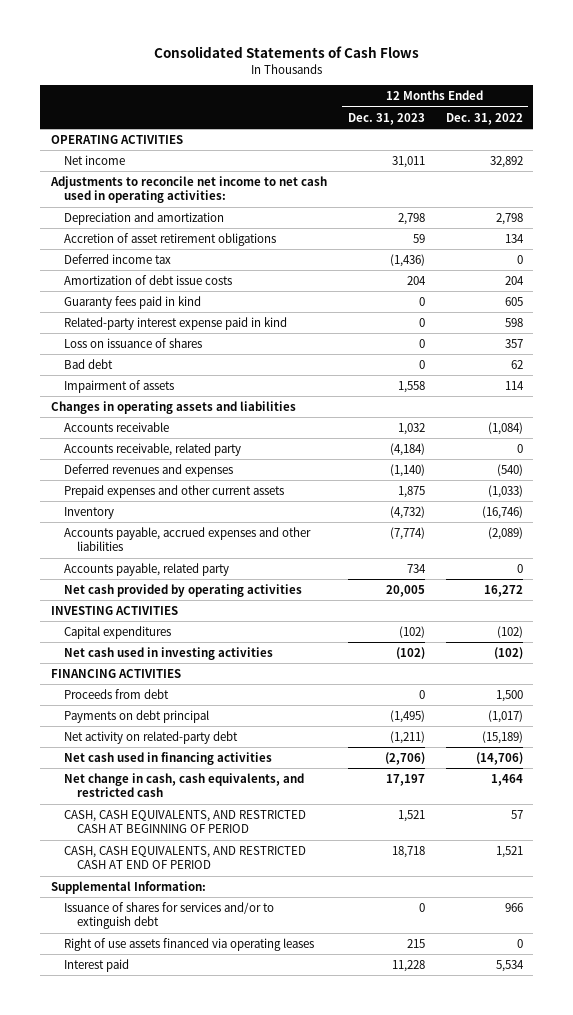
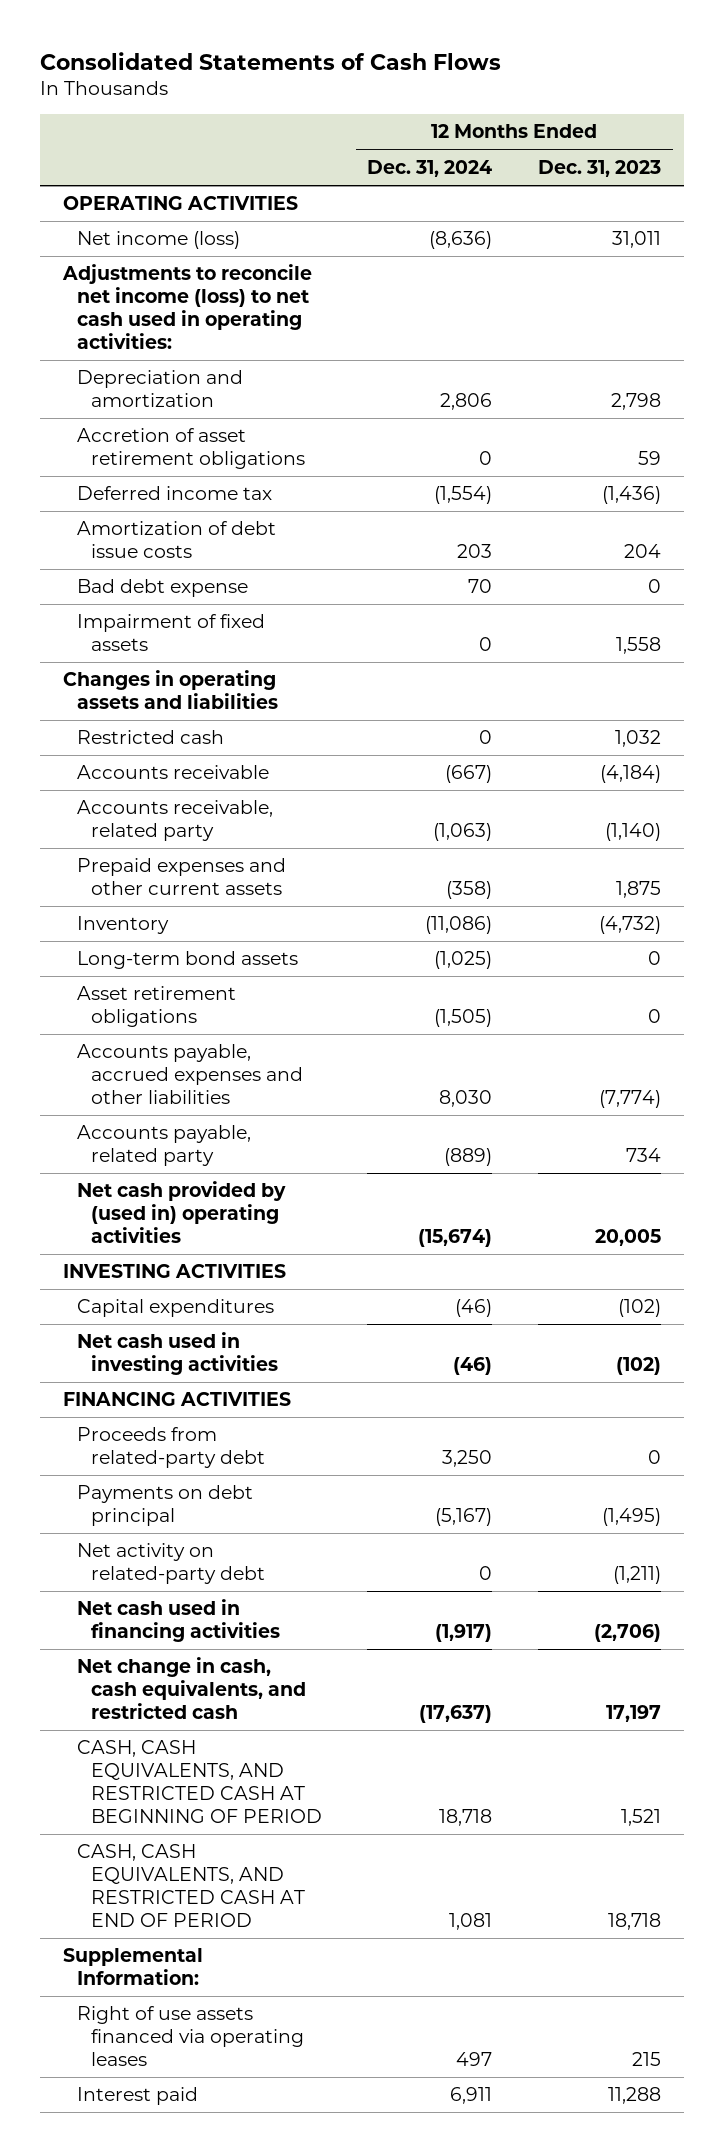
[445,112,523,125] Dec. 31, 2022 -> none
none -> [367,159,493,177] Dec. 31, 2024
[63,154,125,165] Net income -> [76,231,240,250] Net income (loss)
[49,175,327,204] Adjustments to reconcile net income to net cash used in operating activities: -> [62,264,313,350] Adjustments to reconcile net income (loss) to net cash used in operating activities:
[63,295,201,309] Guaranty fees paid in kind -> none
[63,316,287,330] Related-party interest expense paid in kind -> none
[63,337,202,348] Loss on issuance of shares -> none
[63,358,113,369] Bad debt -> [76,579,248,598] Bad debt expense
[63,379,174,393] Impairment of assets -> [76,614,265,652] Impairment of fixed assets
[63,463,233,477] Deferred revenues and expenses -> none
none -> [76,730,224,745] Restricted cash
[397,422,425,435] 1,032 -> [600,765,662,784] (4,184)
[389,442,425,456] (4,184) -> [605,823,662,842] (1,140)
none -> [76,951,298,970] Long-term bond assets
none -> [76,986,236,1028] Asset retirement obligations
[63,583,302,597] Net cash provided by operating activities -> [76,1181,286,1244] Net cash provided by (used in) operating activities
[63,688,169,699] Proceeds from debt -> [76,1427,265,1469] Proceeds from related-party debt
[63,901,274,930] Issuance of shares for services and/or to extinguish debt -> none
[391,959,425,972] 11,228 -> [608,2087,662,2105] 11,288

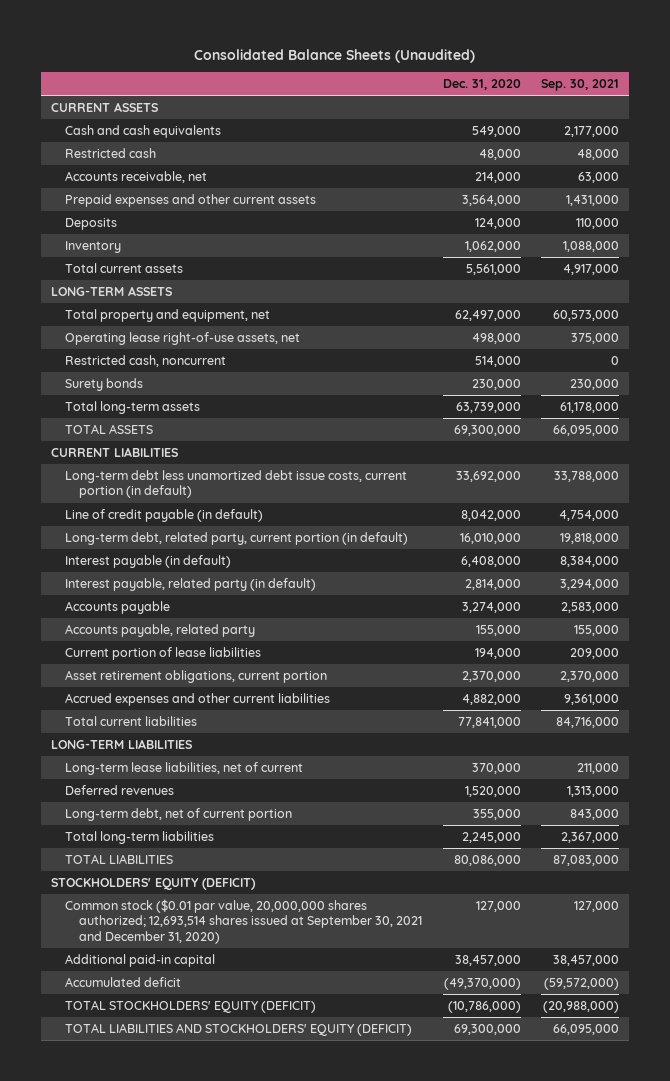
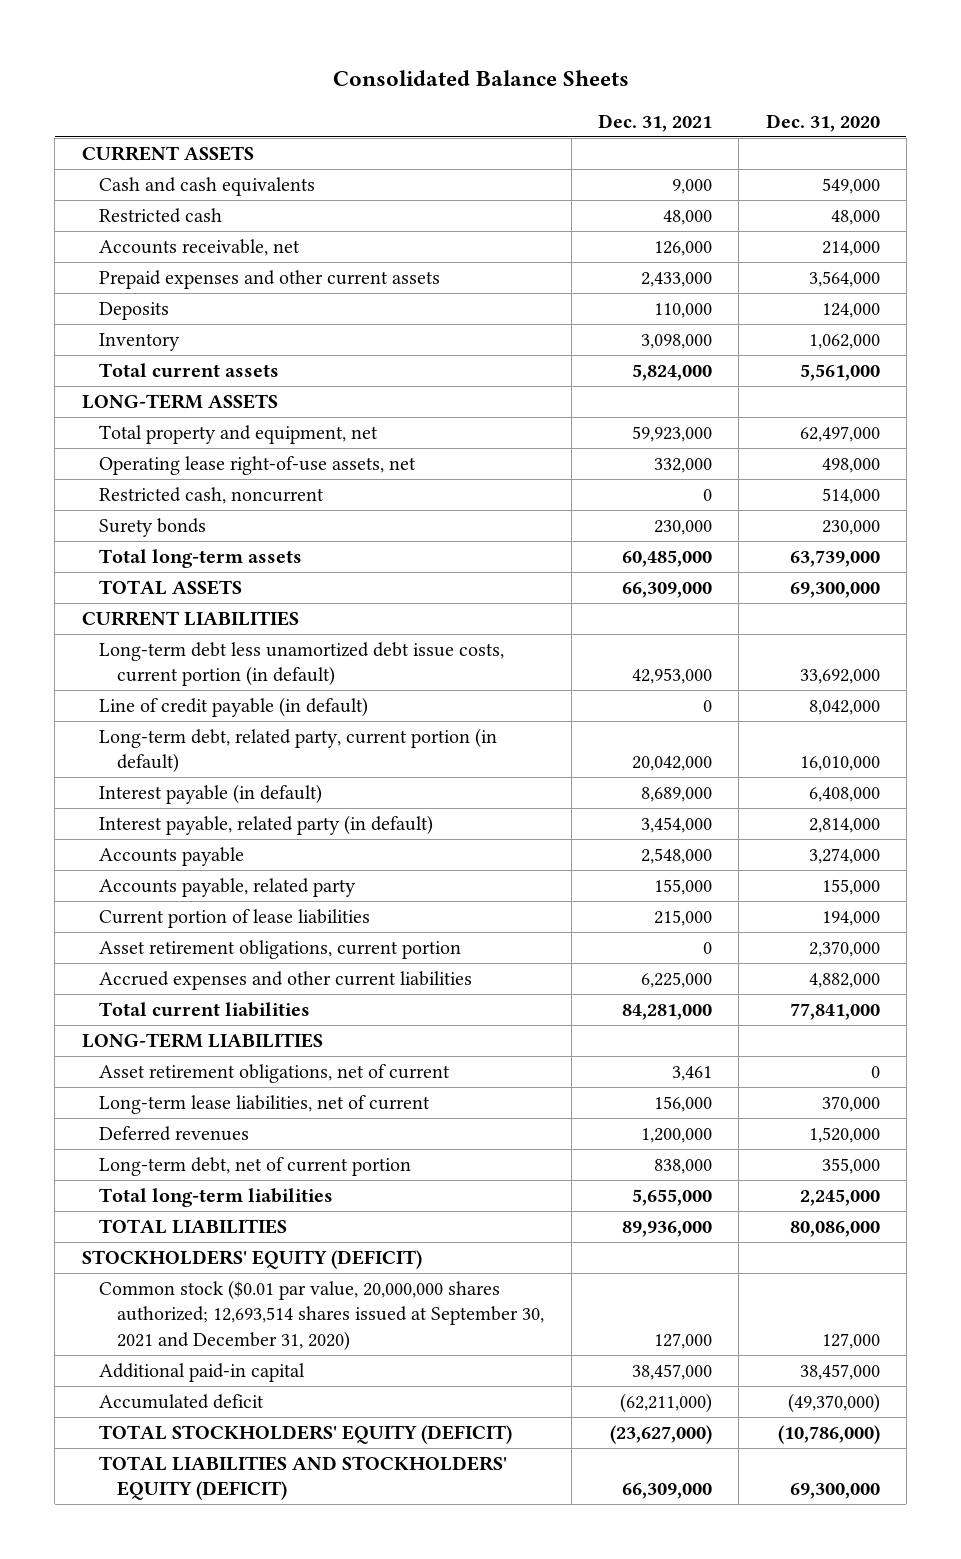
[193,49,475,64] Consolidated Balance Sheets (Unaudited) -> [332,69,629,86] Consolidated Balance Sheets
[540,79,619,92] Sep. 30, 2021 -> none
none -> [597,113,712,132] Dec. 31, 2021
none -> [99,1064,451,1084] Asset retirement obligations, net of current

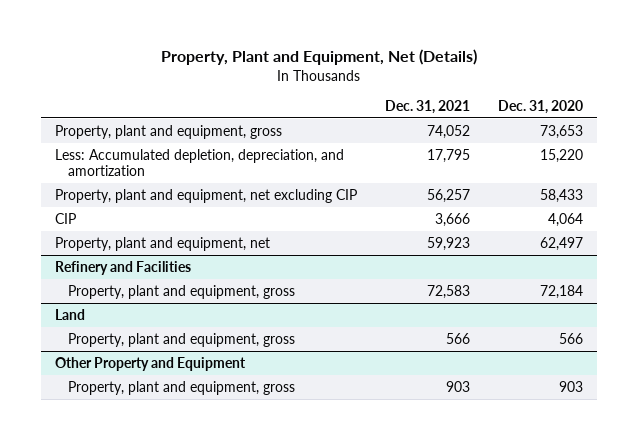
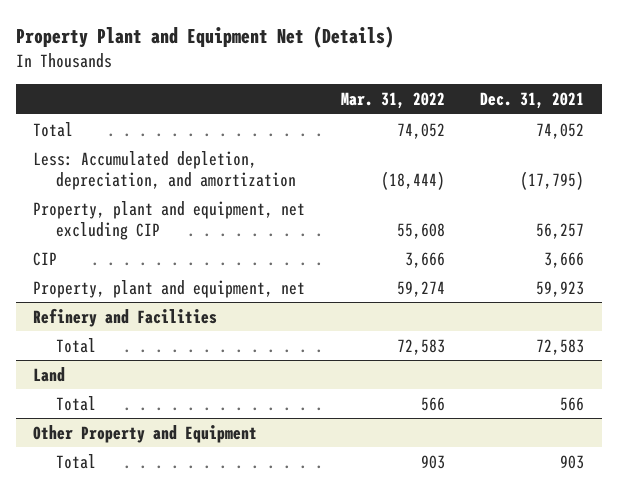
[160,49,477,66] Property, Plant and Equipment, Net (Details) -> [15,26,394,49] Property Plant and Equipment Net (Details)
[497,100,583,115] Dec. 31, 2020 -> none
none -> [340,92,445,110] Mar. 31, 2022
[55,124,283,139] Property, plant and equipment, gross -> [33,121,74,137] Total
[426,148,470,163] 17,795 -> [520,170,585,190] (17,795)
[67,284,295,299] Property, plant and equipment, gross -> [56,337,97,353] Total
[67,332,295,347] Property, plant and equipment, gross -> [56,395,97,411] Total
[67,380,295,395] Property, plant and equipment, gross -> [56,453,97,469] Total

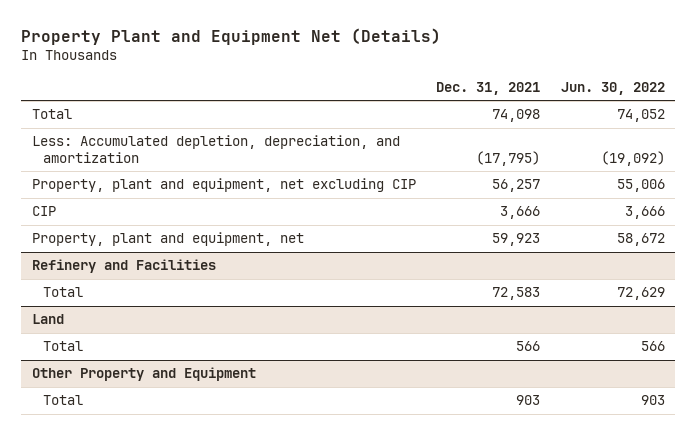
[340,92,445,110] Mar. 31, 2022 -> none
none -> [560,81,665,95] Jun. 30, 2022
[536,122,585,139] 74,052 -> [492,109,541,123] 74,098

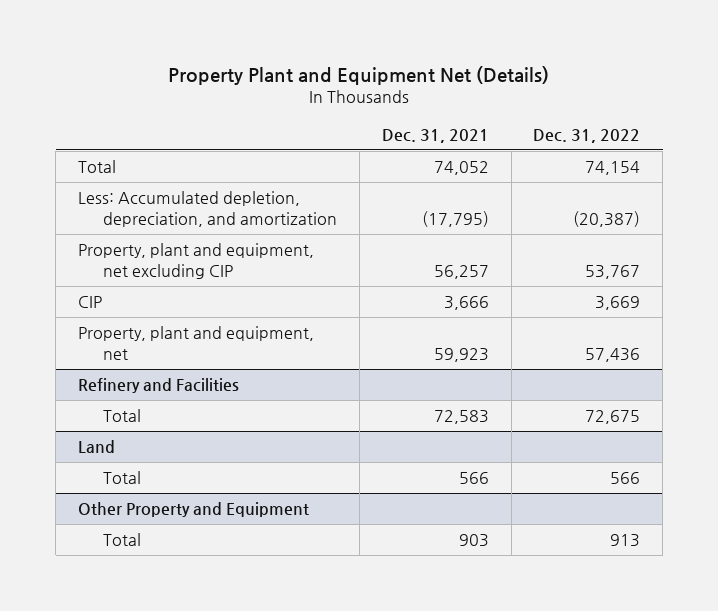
[560,81,665,95] Jun. 30, 2022 -> none
none -> [533,128,641,143] Dec. 31, 2022
[492,109,541,123] 74,098 -> [433,161,489,176] 74,052

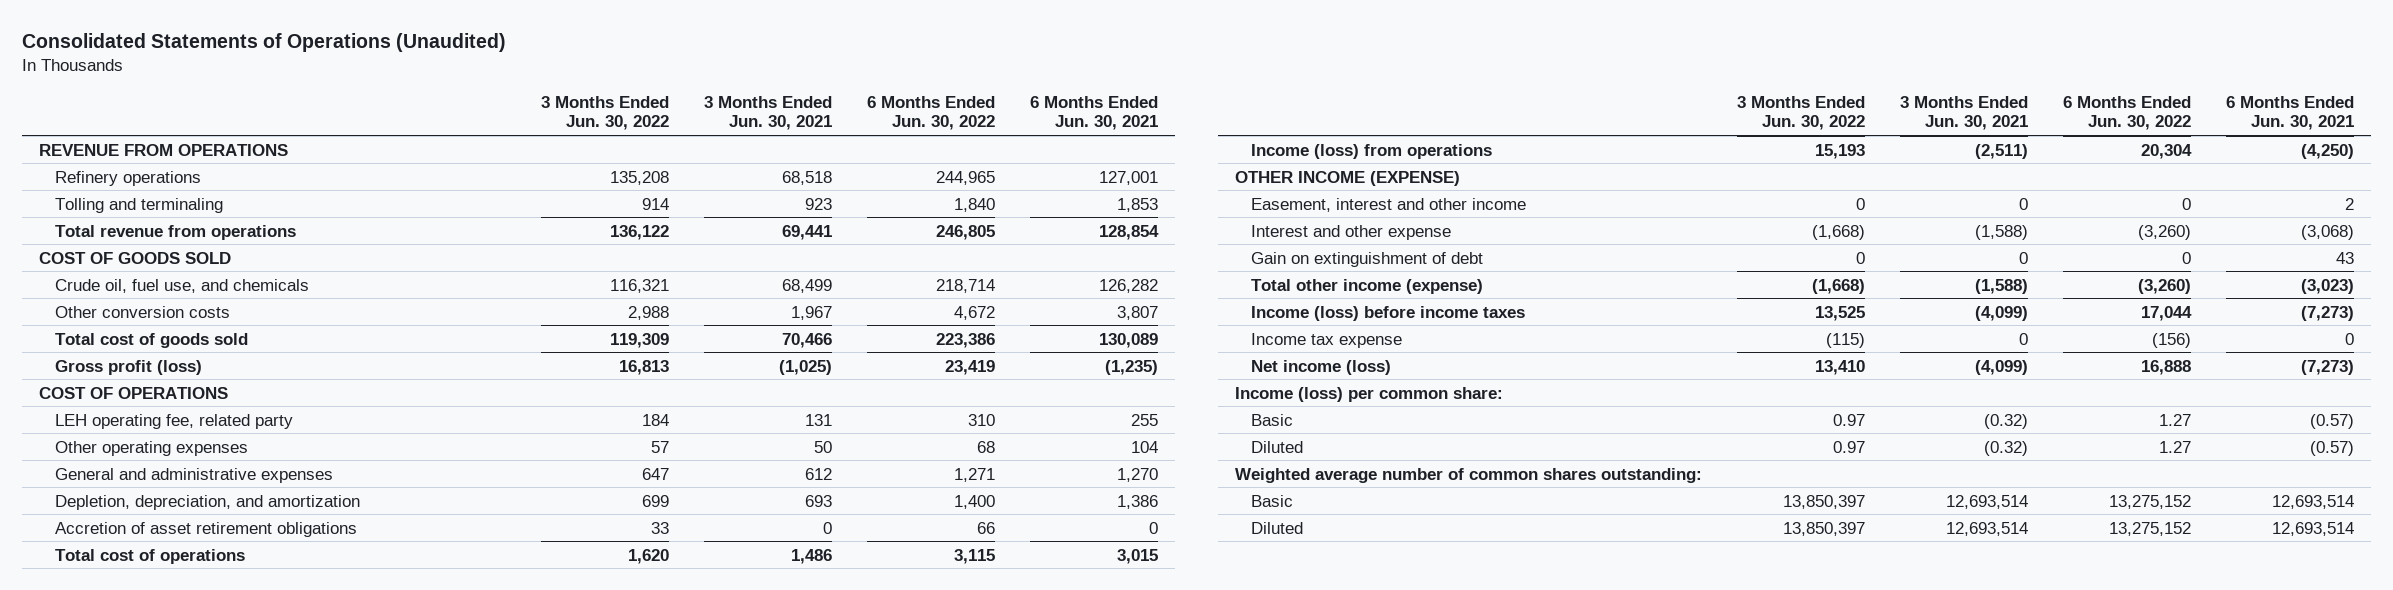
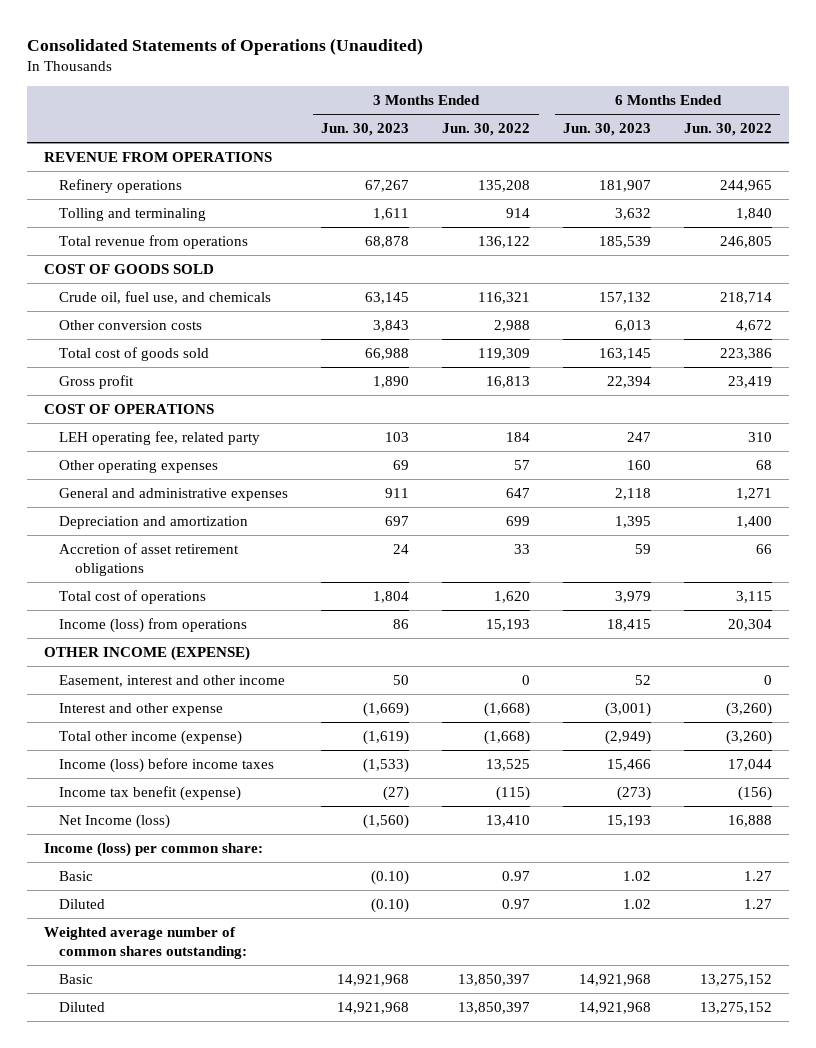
[703,95,832,131] 3 Months Ended Jun. 30, 2021 -> none
[1029,95,1158,131] 6 Months Ended Jun. 30, 2021 -> none
none -> [321,123,410,137] Jun. 30, 2023
none -> [563,123,652,137] Jun. 30, 2023
[54,359,202,375] Gross profit (loss) -> [59,374,135,389] Gross profit
[54,494,360,510] Depletion, depreciation, and amortization -> [59,515,249,529] Depreciation and amortization
[1250,251,1483,267] Gain on extinguishment of debt -> none
[1250,332,1402,348] Income tax expense -> [59,785,242,801] Income tax benefit (expense)
[1250,359,1391,375] Net income (loss) -> [59,813,171,829] Net Income (loss)

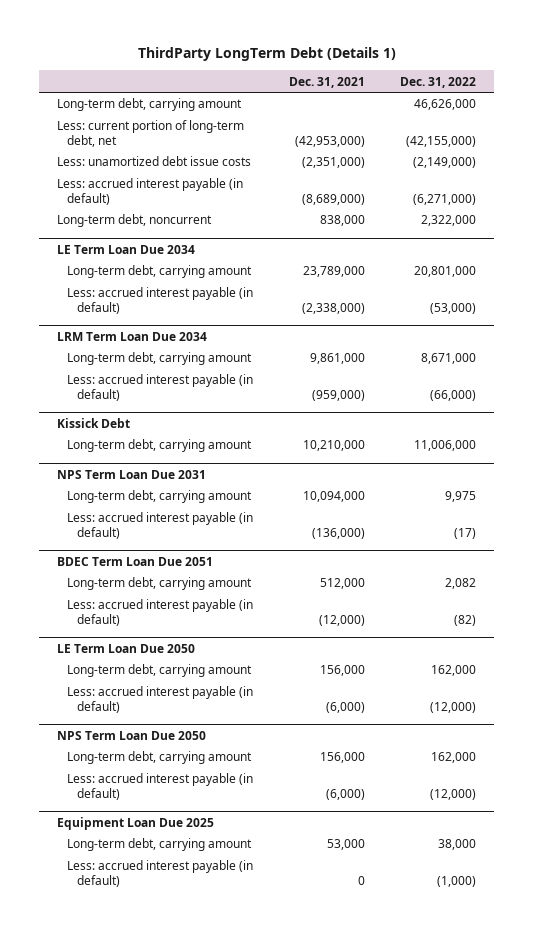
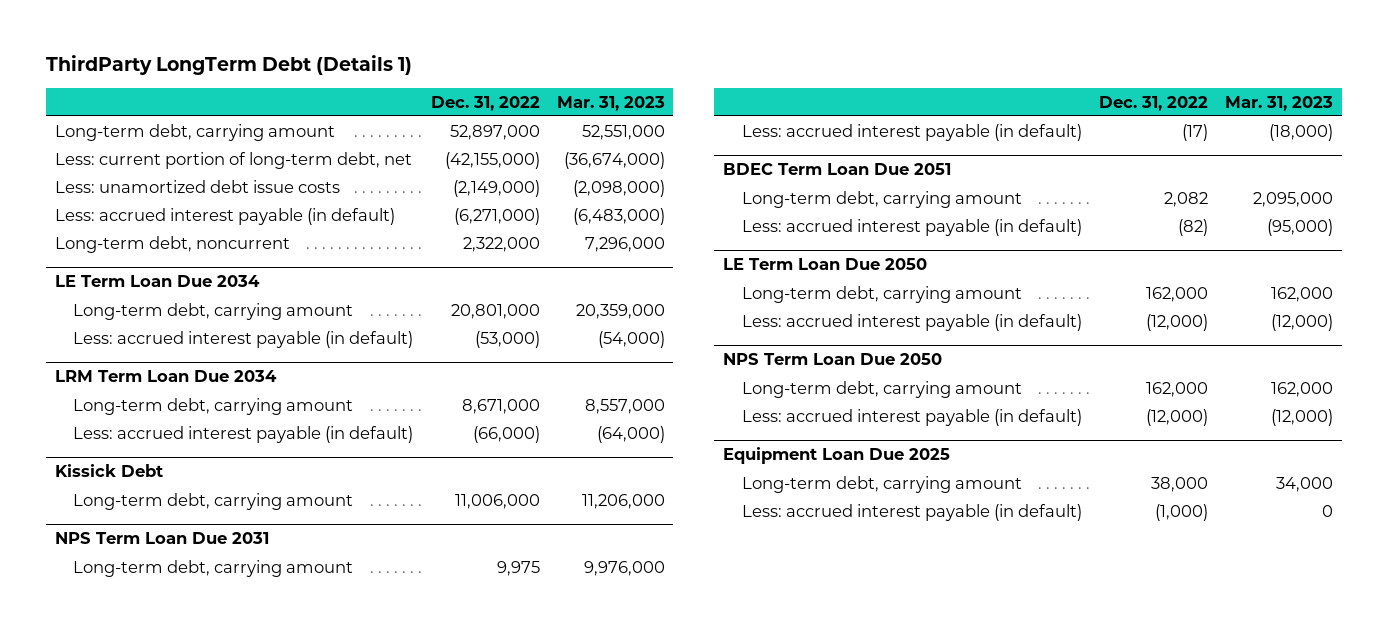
[288,76,365,88] Dec. 31, 2021 -> none
none -> [556,95,665,111] Mar. 31, 2023
[414,99,477,111] 46,626,000 -> [449,124,540,140] 52,897,000

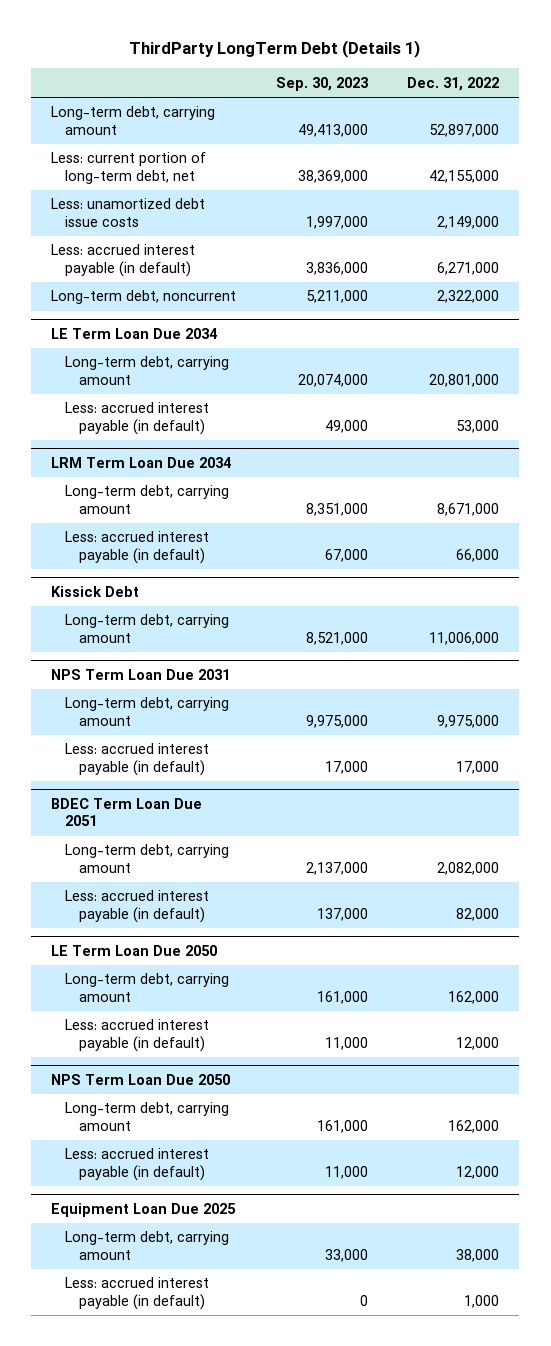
[556,95,665,111] Mar. 31, 2023 -> none
none -> [275,76,368,91] Sep. 30, 2023
[444,151,540,169] (42,155,000) -> [429,169,500,183] 42,155,000
[452,179,540,197] (2,149,000) -> [437,215,500,229] 2,149,000
[453,207,540,225] (6,271,000) -> [437,261,500,275] 6,271,000
[474,330,540,348] (53,000) -> [456,419,500,433] 53,000
[472,425,540,443] (66,000) -> [456,548,500,562] 66,000
[496,560,540,576] 9,975 -> [437,714,500,728] 9,975,000
[1181,123,1208,141] (17) -> [456,760,500,774] 17,000
[1163,191,1208,207] 2,082 -> [437,861,500,875] 2,082,000
[1177,218,1208,236] (82) -> [456,907,500,921] 82,000
[1145,313,1208,331] (12,000) -> [456,1036,500,1050] 12,000
[1145,408,1208,426] (12,000) -> [456,1165,500,1179] 12,000
[1154,503,1208,521] (1,000) -> [464,1294,500,1308] 1,000

